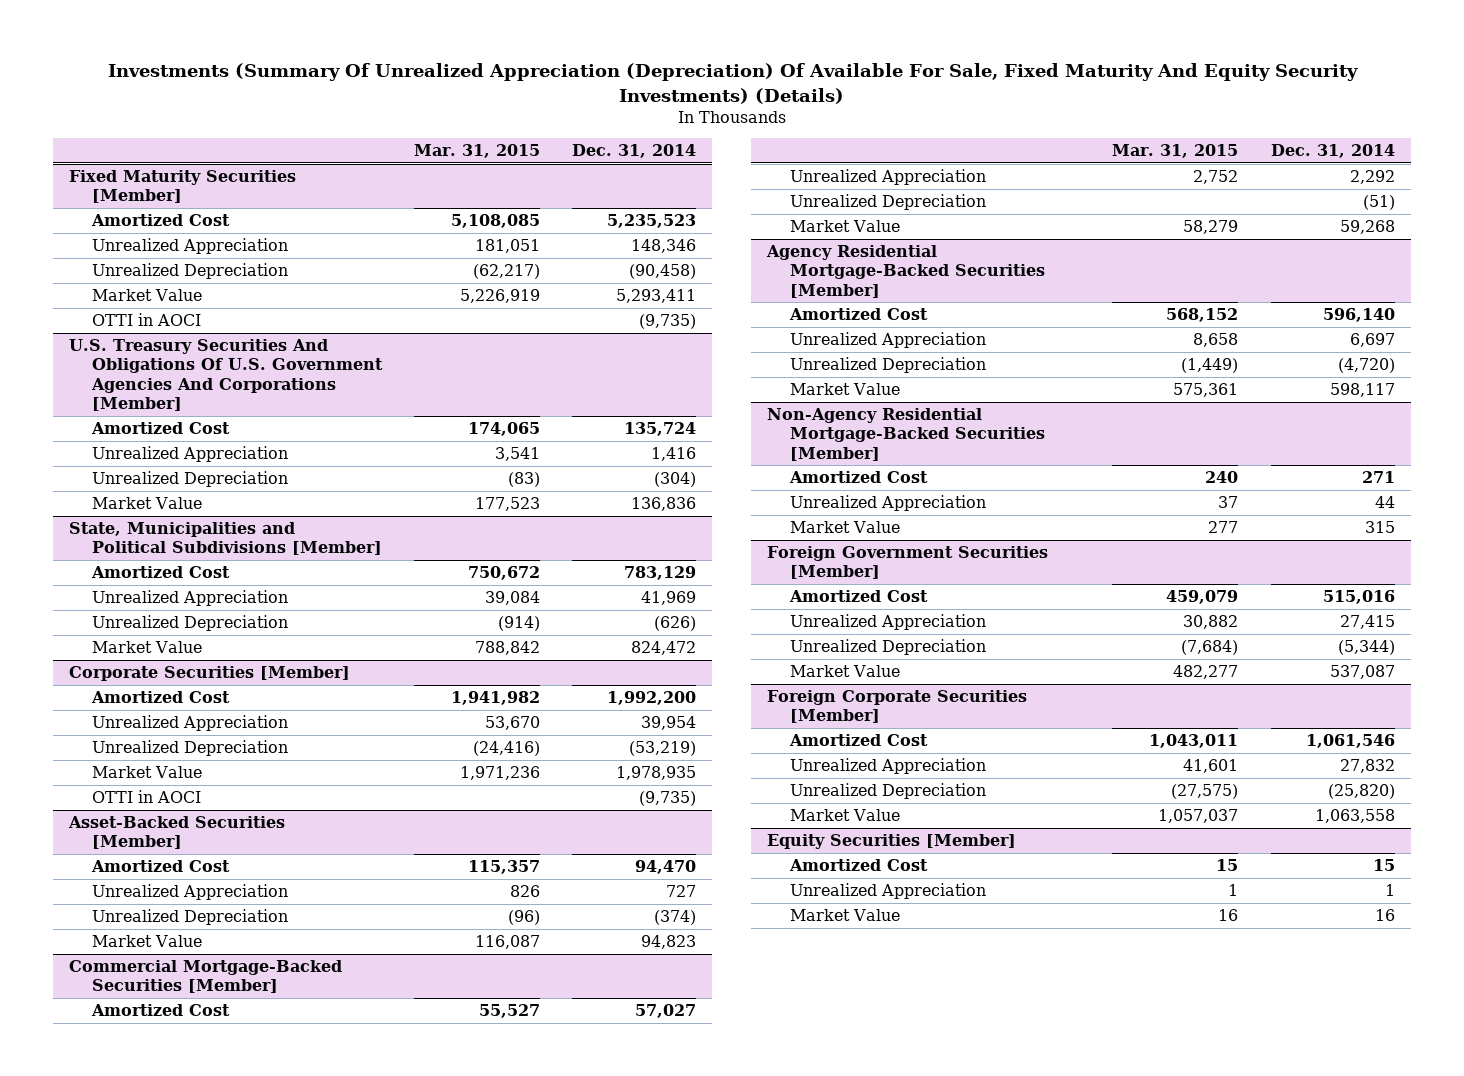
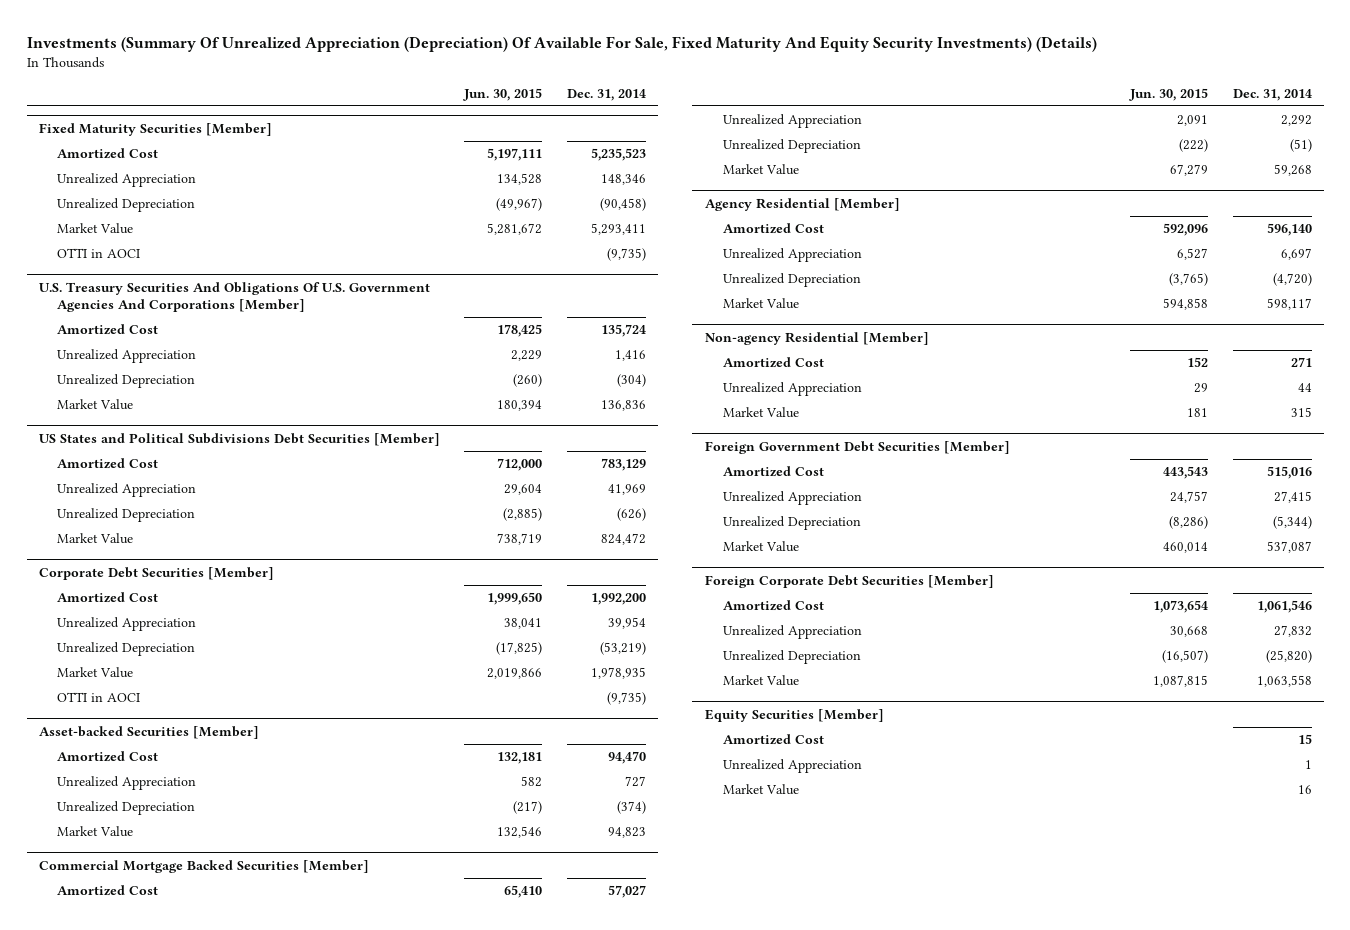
[414,144,541,159] Mar. 31, 2015 -> none
none -> [463,87,543,101] Jun. 30, 2015
[69,522,383,556] State, Municipalities and Political Subdivisions [Member] -> [38,432,440,446] US States and Political Subdivisions Debt Securities [Member]
[69,666,351,682] Corporate Securities [Member] -> [38,566,274,580] Corporate Debt Securities [Member]
[68,816,286,850] Asset-Backed Securities [Member] -> [38,725,259,739] Asset-backed Securities [Member]
[69,960,343,994] Commercial Mortgage-Backed Securities [Member] -> [38,859,369,873] Commercial Mortgage Backed Securities [Member]
[766,245,1046,298] Agency Residential Mortgage-Backed Securities [Member] -> [704,197,900,211] Agency Residential [Member]
[767,408,1046,461] Non-Agency Residential Mortgage-Backed Securities [Member] -> [704,331,929,345] Non-agency Residential [Member]
[767,546,1049,580] Foreign Government Securities [Member] -> [704,440,1010,454] Foreign Government Debt Securities [Member]
[767,690,1028,724] Foreign Corporate Securities [Member] -> [704,574,994,588] Foreign Corporate Debt Securities [Member]

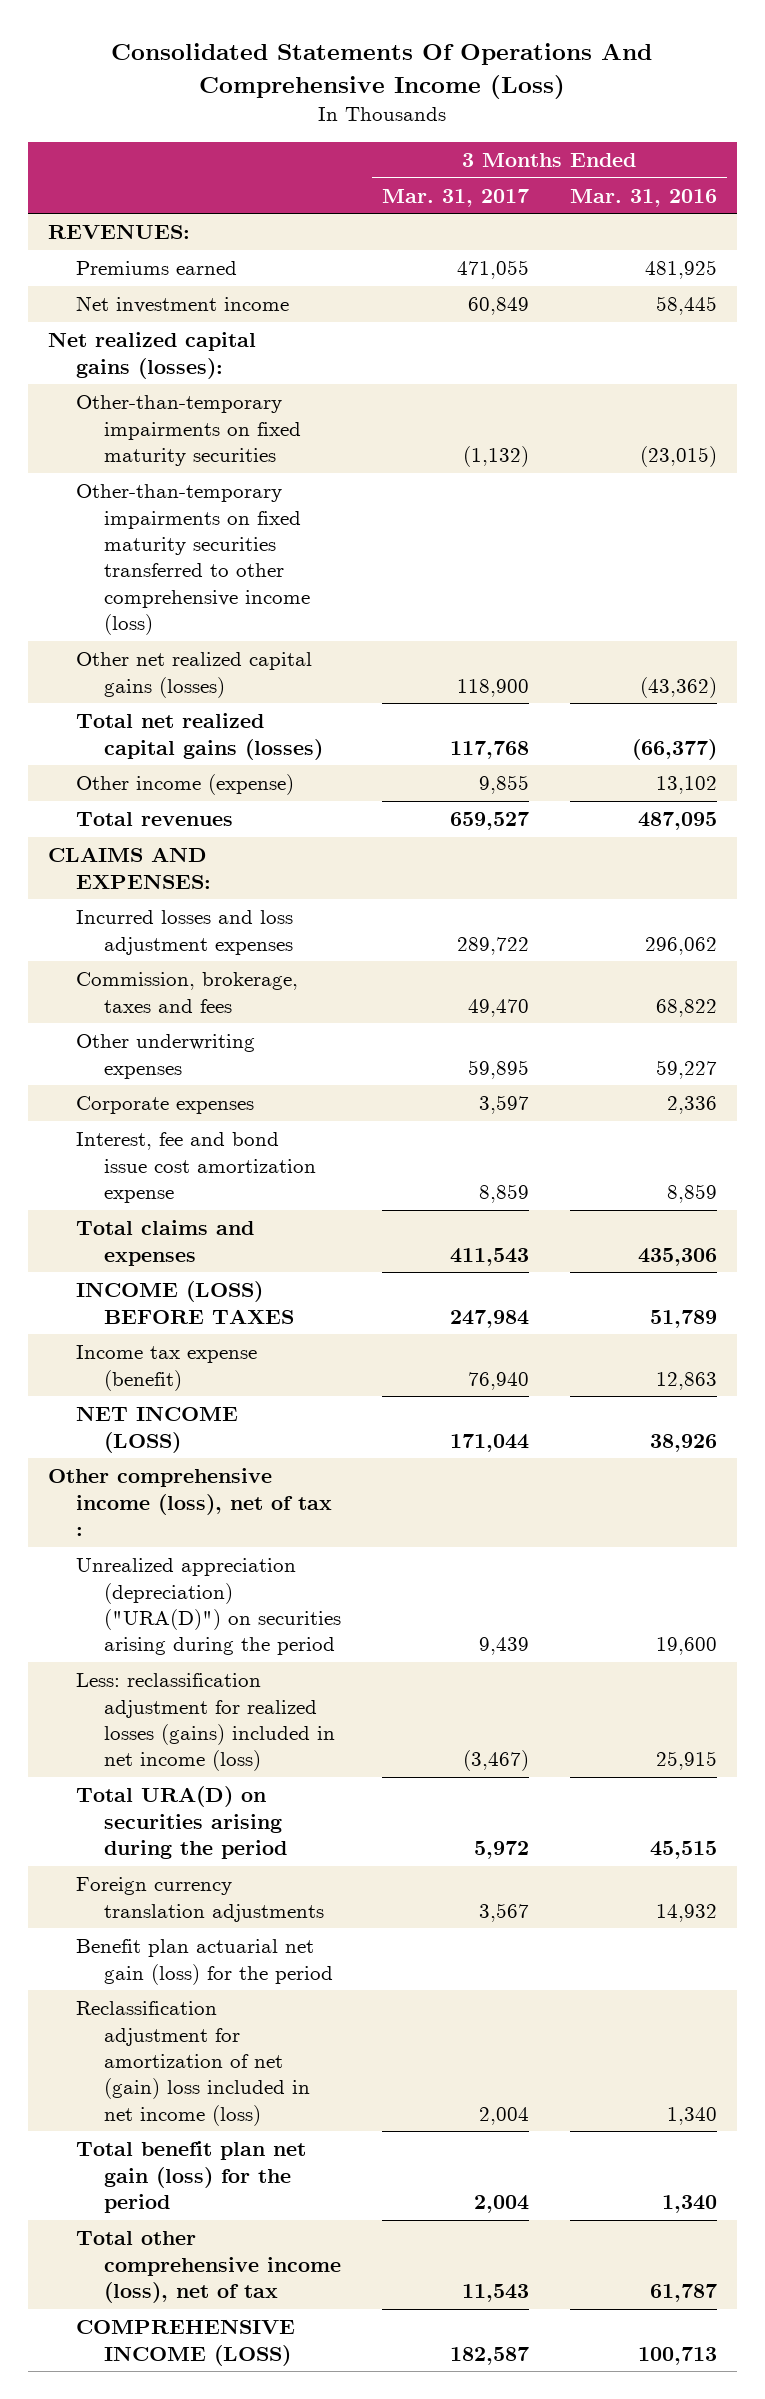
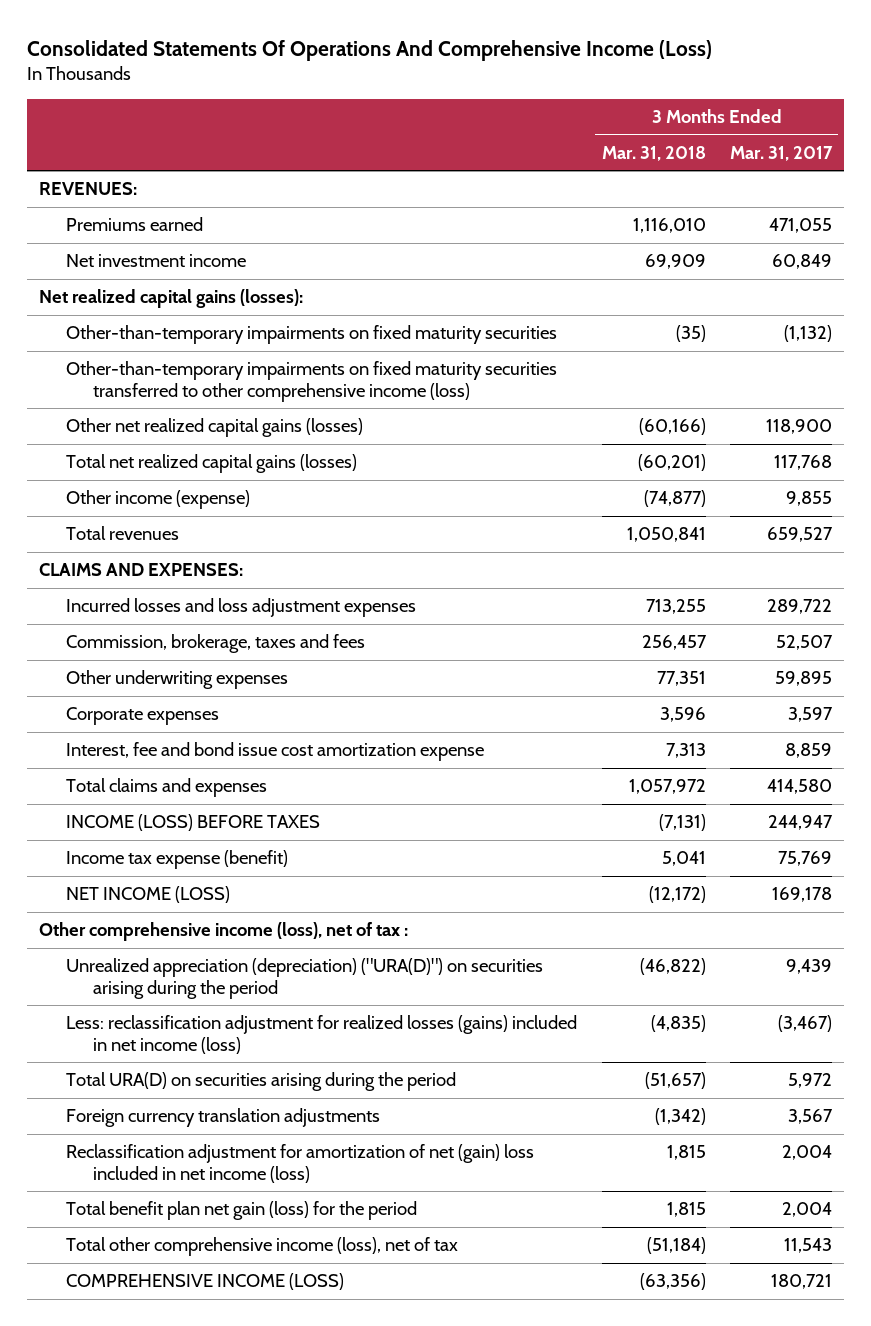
[569,188,717,207] Mar. 31, 2016 -> none
none -> [601,145,706,161] Mar. 31, 2018
[467,998,529,1017] 49,470 -> [775,635,833,651] 52,507
[449,1247,529,1266] 411,543 -> [766,779,832,795] 414,580
[449,1309,529,1328] 247,984 -> [767,815,833,831] 244,947
[467,1371,529,1390] 76,940 -> [777,851,832,867] 75,769
[449,1433,529,1452] 171,044 -> [771,887,832,903] 169,178
[76,1939,334,1985] Benefit plan actuarial net gain (loss) for the period -> none
[449,2346,529,2365] 182,587 -> [770,1274,832,1290] 180,721

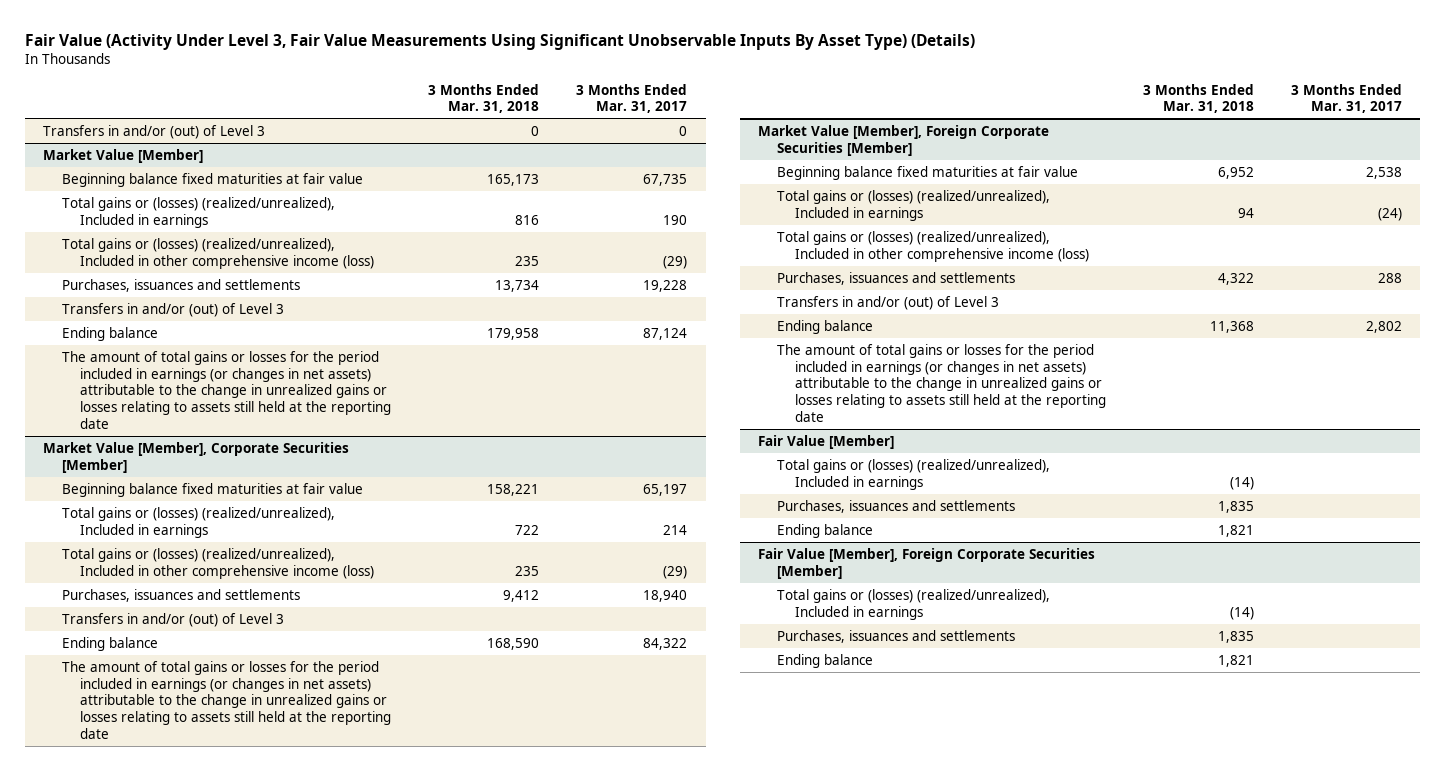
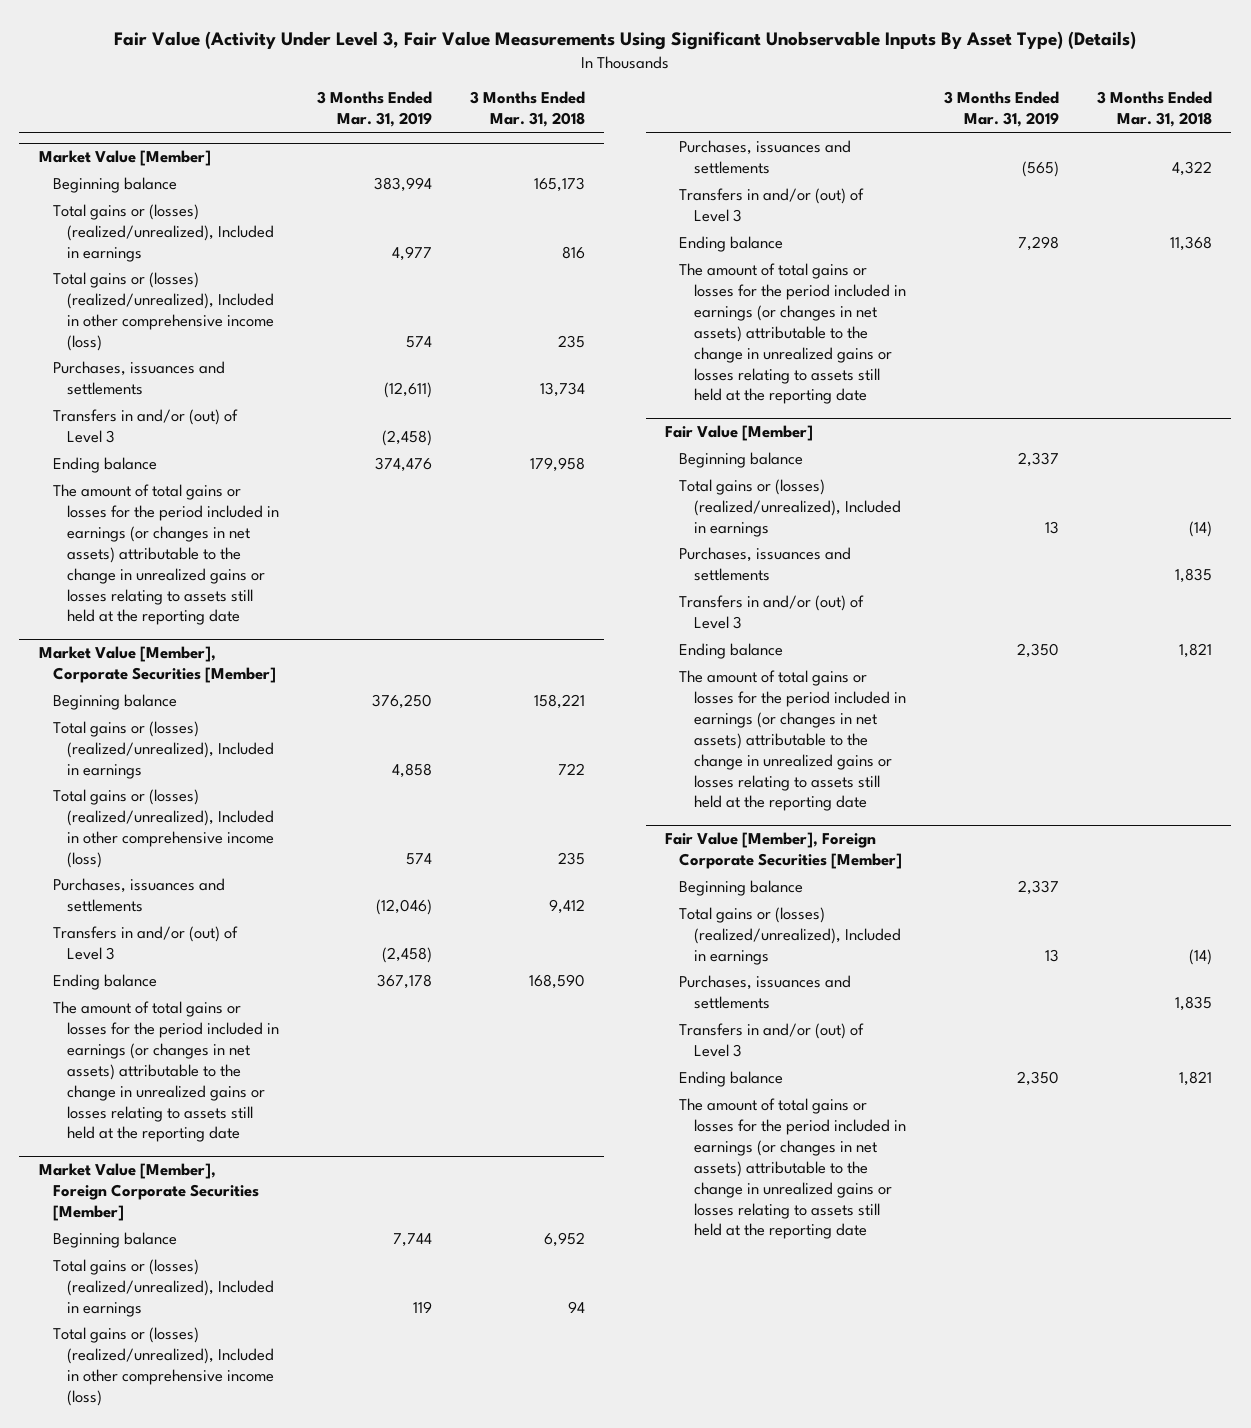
[576,83,688,114] 3 Months Ended Mar. 31, 2017 -> none
none -> [317,91,433,128] 3 Months Ended Mar. 31, 2019
[43,124,266,139] Transfers in and/or (out) of Level 3 -> none
[61,172,363,187] Beginning balance fixed maturities at fair value -> [52,176,177,193] Beginning balance
[61,482,363,497] Beginning balance fixed maturities at fair value -> [52,693,177,710] Beginning balance
[776,165,1078,180] Beginning balance fixed maturities at fair value -> [52,1231,177,1248] Beginning balance
none -> [679,451,804,468] Beginning balance
none -> [679,594,865,629] Transfers in and/or (out) of Level 3
none -> [679,669,906,812] The amount of total gains or losses for the period included in earnings (or changes in net assets) attributable to the change in unrealized gains or losses relating to assets still held at the reporting date
none -> [679,879,804,896] Beginning balance
none -> [679,1022,865,1057] Transfers in and/or (out) of Level 3
none -> [679,1097,906,1240] The amount of total gains or losses for the period included in earnings (or changes in net assets) attributable to the change in unrealized gains or losses relating to assets still held at the reporting date

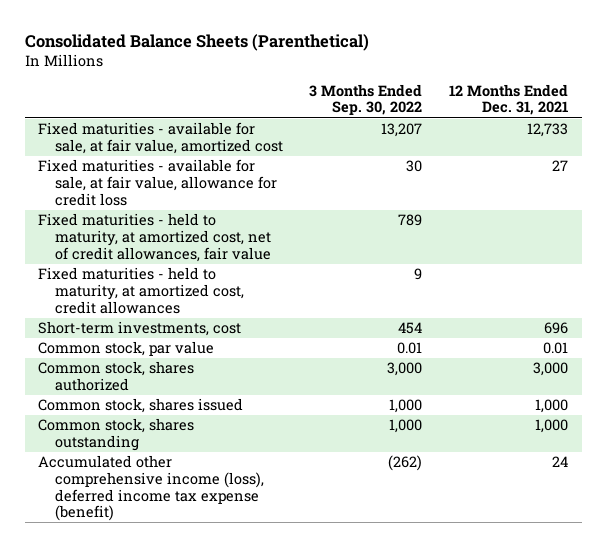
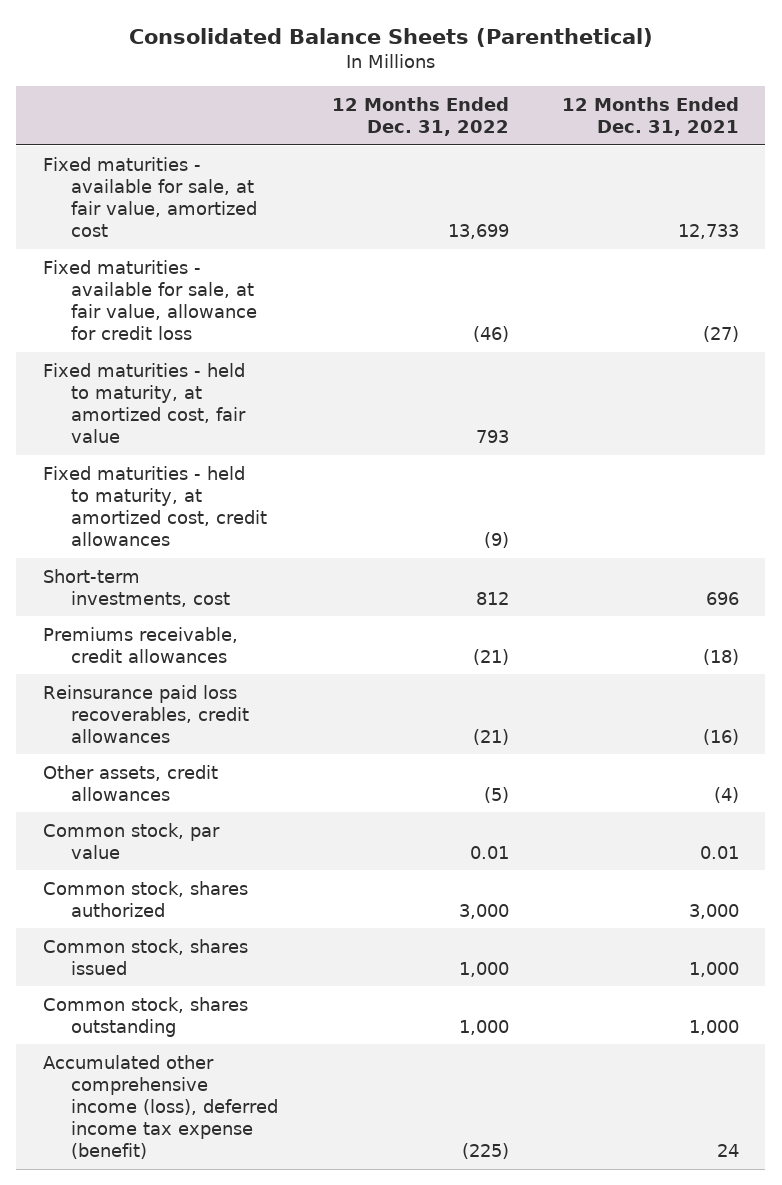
[309,83,423,116] 3 Months Ended Sep. 30, 2022 -> none
none -> [331,96,509,137] 12 Months Ended Dec. 31, 2022
[552,160,569,172] 27 -> [702,326,739,343] (27)
[38,213,271,262] Fixed maturities - held to maturity, at amortized cost, net of credit allowances, fair value -> [42,362,247,444] Fixed maturities - held to maturity, at amortized cost, fair value
none -> [42,626,238,663] Premiums receivable, credit allowances
none -> [42,684,250,743] Reinsurance paid loss recoverables, credit allowances
none -> [42,764,218,801] Other assets, credit allowances

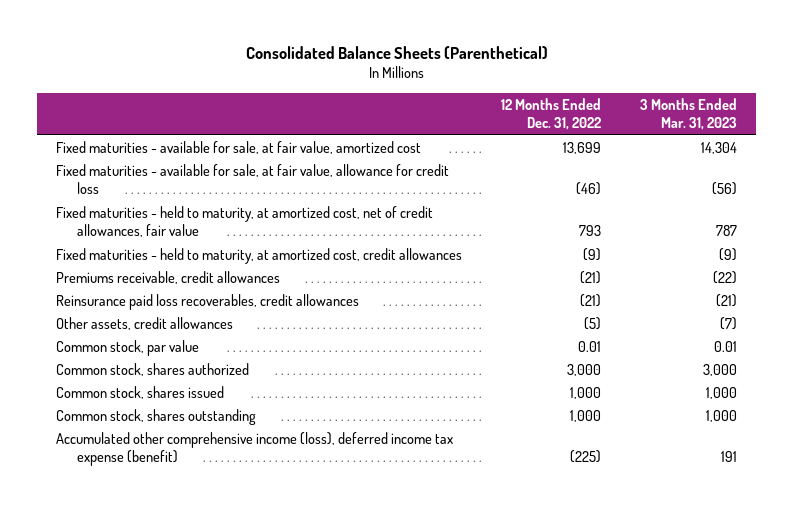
[561,96,739,137] 12 Months Ended Dec. 31, 2021 -> none
none -> [639,97,737,131] 3 Months Ended Mar. 31, 2023
[42,362,247,444] Fixed maturities - held to maturity, at amortized cost, fair value -> [56,205,434,238] Fixed maturities - held to maturity, at amortized cost, net of credit allowances, fair value
[42,568,231,607] Short-term investments, cost -> none

